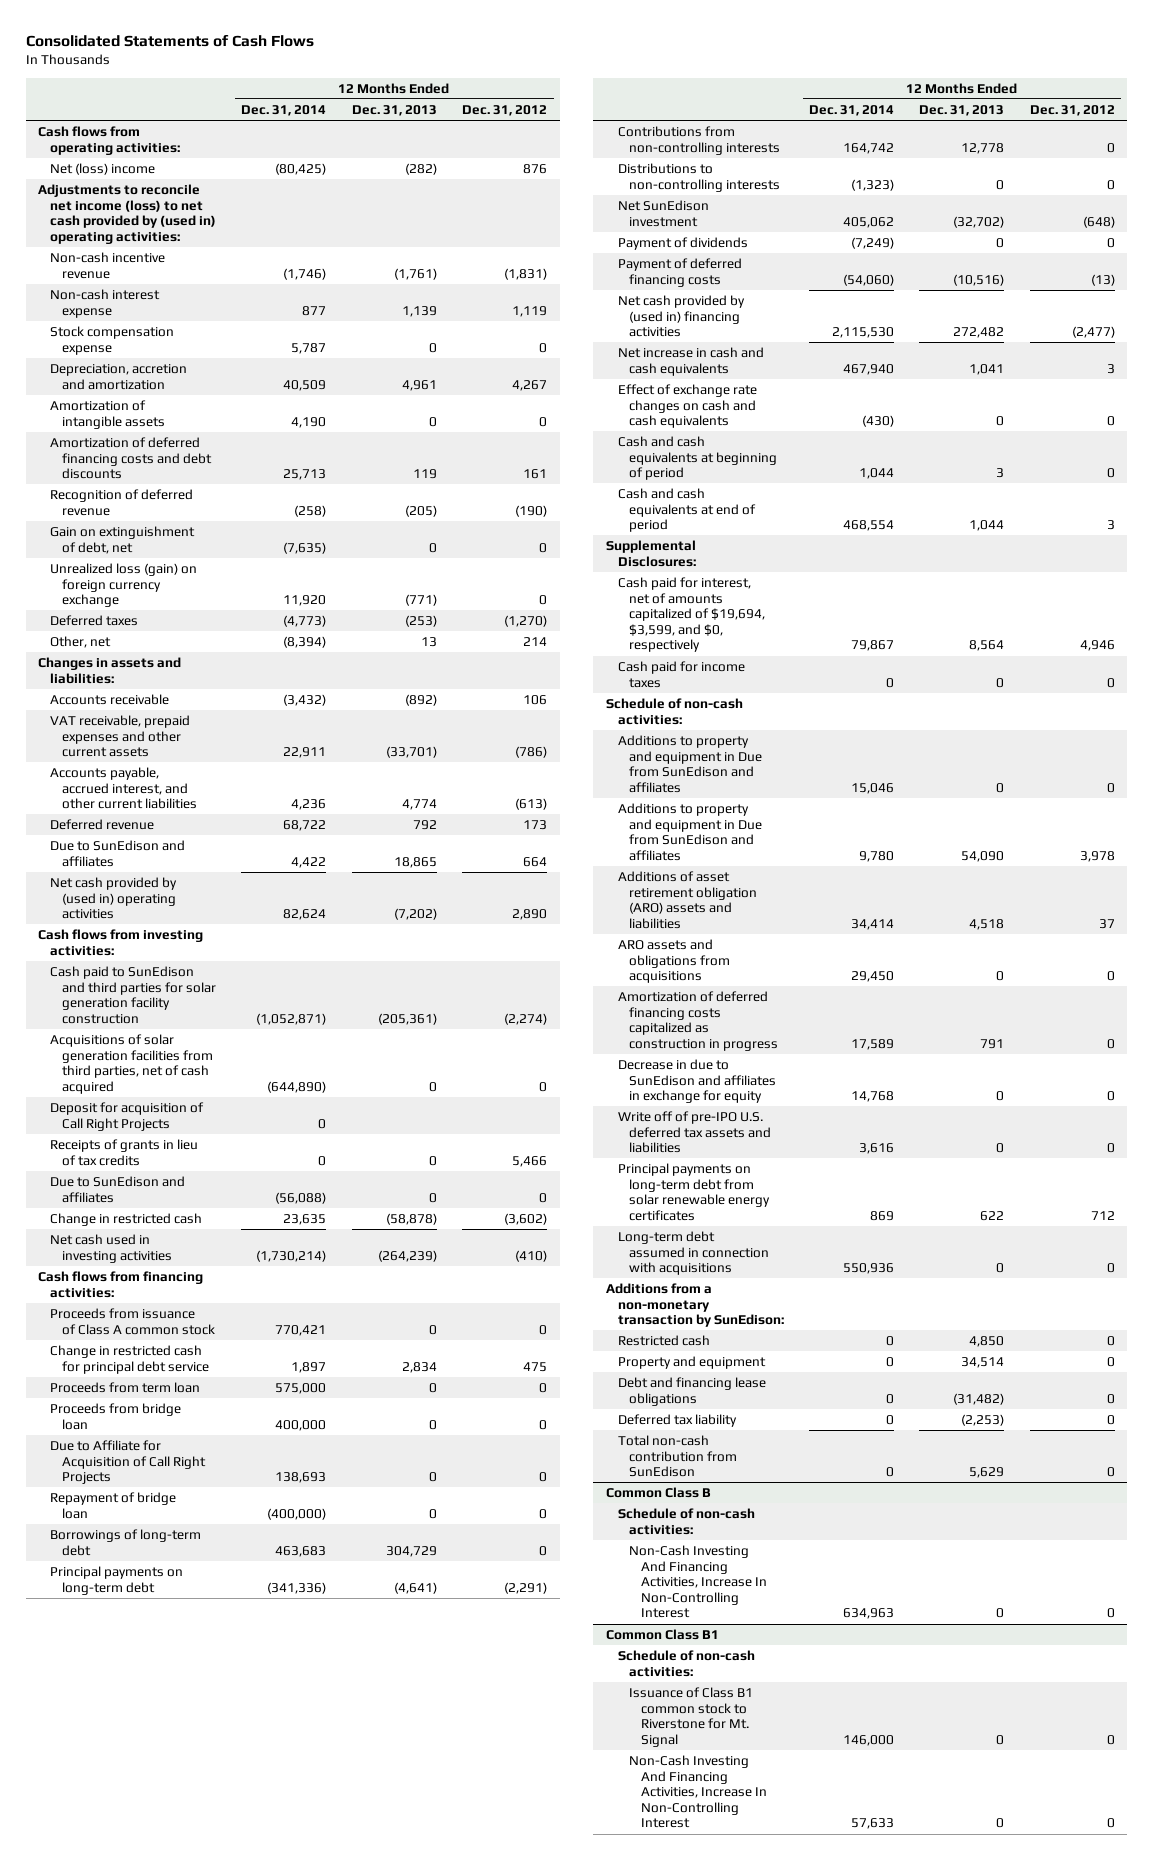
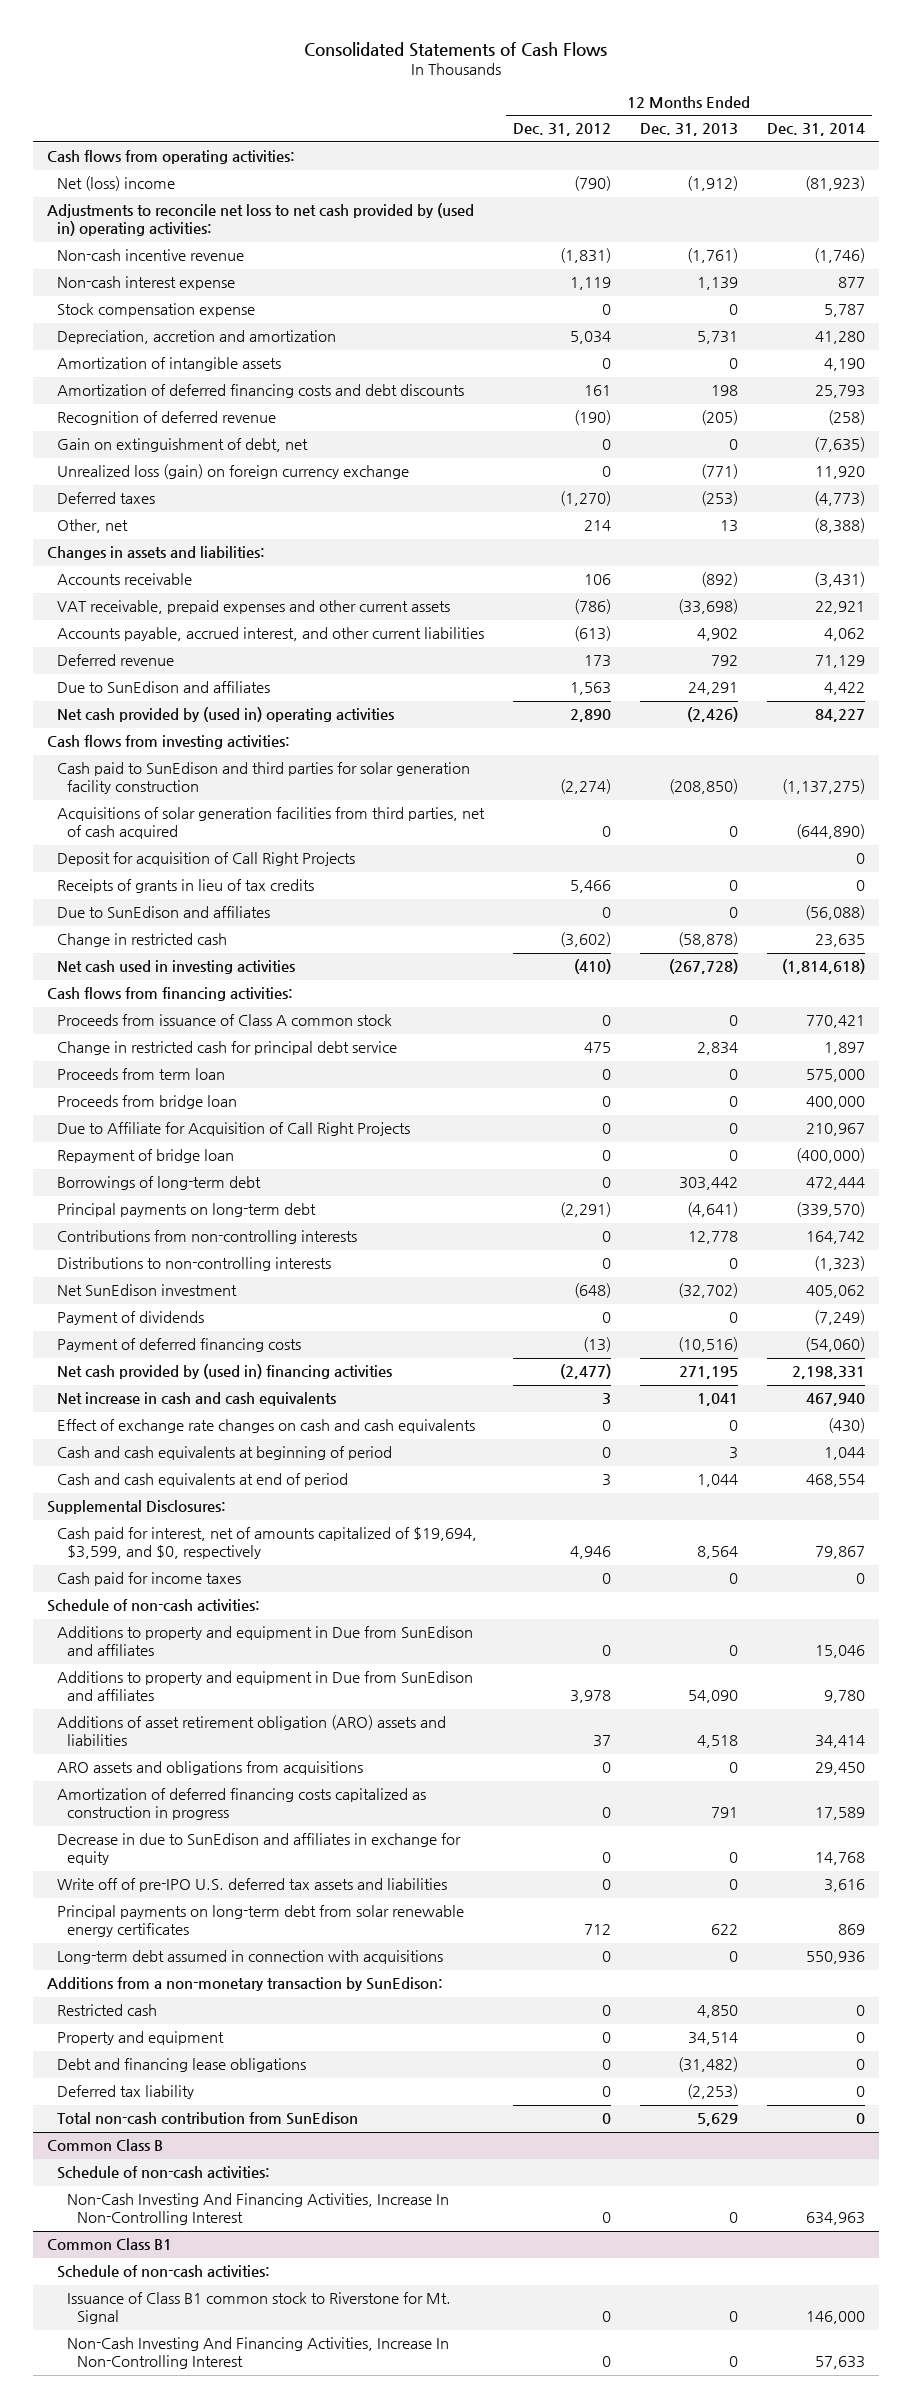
[275,162,327,175] (80,425) -> [804,176,865,192] (81,923)
[404,162,437,175] (282) -> [686,176,738,192] (1,912)
[523,163,548,174] 876 -> [574,176,612,192] (790)
[38,183,217,244] Adjustments to reconcile net income (loss) to net cash provided by (used in) operating activities: -> [47,203,475,237] Adjustments to reconcile net loss to net cash provided by (used in) operating activities:
[283,379,327,391] 40,509 -> [814,331,865,345] 41,280
[401,379,437,391] 4,961 -> [696,331,738,345] 5,731
[512,379,548,391] 4,267 -> [570,331,612,345] 5,034
[283,469,327,481] 25,713 -> [814,385,865,399] 25,793
[412,469,437,480] 119 -> [710,385,738,397] 198
[283,635,327,648] (8,394) -> [813,518,865,534] (8,388)
[283,693,327,706] (3,432) -> [813,572,865,588] (3,431)
[283,747,327,759] 22,911 -> [814,601,865,615] 22,921
[385,746,437,759] (33,701) -> [677,599,738,615] (33,698)
[291,799,327,811] 4,236 -> [823,628,865,642] 4,062
[401,799,437,811] 4,774 -> [696,628,738,642] 4,902
[283,819,327,831] 68,722 -> [814,655,865,669] 71,129
[393,856,437,868] 18,865 -> [687,682,738,696] 24,291
[523,856,548,867] 664 -> [570,682,612,696] 1,563
[283,909,327,921] 82,624 -> [814,709,865,723] 84,227
[393,908,437,921] (7,202) -> [686,707,738,723] (2,426)
[256,1012,327,1025] (1,052,871) -> [781,779,865,795] (1,137,275)
[377,1012,437,1025] (205,361) -> [668,779,738,795] (208,850)
[256,1249,327,1262] (1,730,214) -> [781,959,865,975] (1,814,618)
[377,1249,437,1262] (264,239) -> [668,959,738,975] (267,728)
[275,1472,327,1484] 138,693 -> [805,1123,865,1137] 210,967
[275,1545,327,1557] 463,683 -> [805,1177,865,1191] 472,444
[385,1545,437,1557] 304,729 -> [678,1177,738,1191] 303,442
[267,1581,327,1594] (341,336) -> [795,1202,865,1218] (339,570)
[831,327,894,339] 2,115,530 -> [791,1366,865,1380] 2,198,331
[953,327,1005,339] 272,482 -> [678,1366,738,1380] 271,195

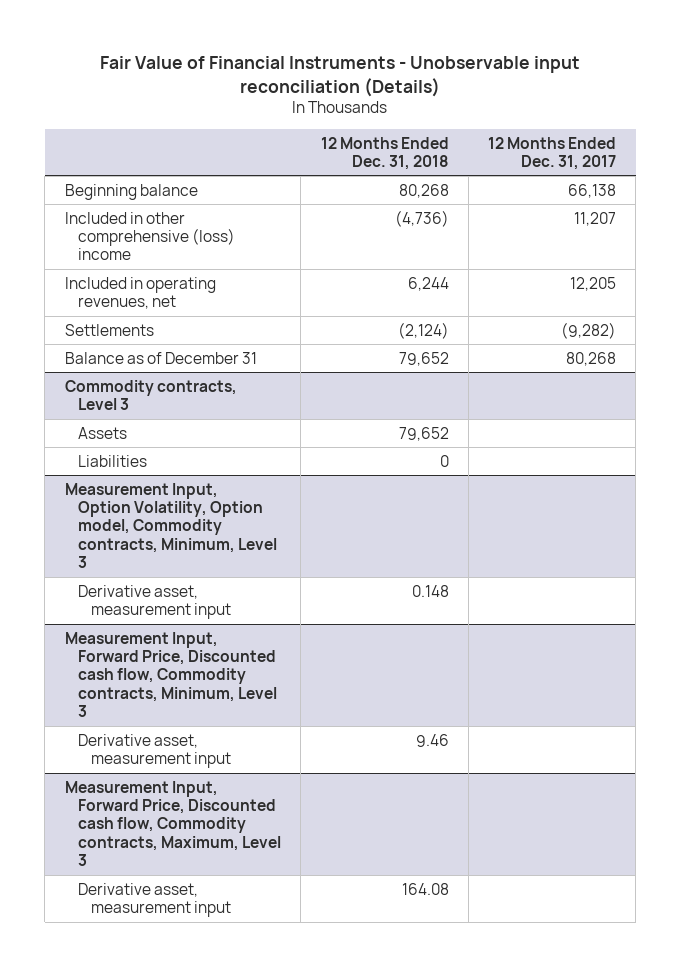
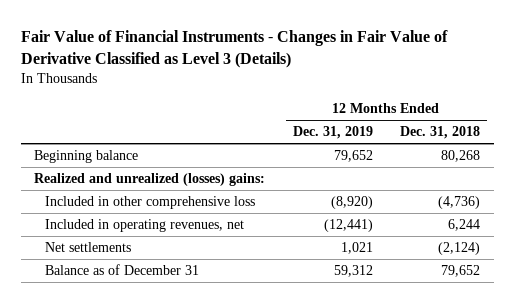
[100,55,581,97] Fair Value of Financial Instruments - Unobservable input reconciliation (Details) -> [20,30,448,69] Fair Value of Financial Instruments - Changes in Fair Value of Derivative Classified as Level 3 (Details)
[488,136,617,170] 12 Months Ended Dec. 31, 2017 -> none
none -> [292,126,373,140] Dec. 31, 2019
none -> [34,173,266,187] Realized and unrealized (losses) gains:
[64,211,236,261] Included in other comprehensive (loss) income -> [44,196,255,210] Included in other comprehensive loss
[64,323,154,336] Settlements -> [44,242,131,253] Net settlements
[64,379,237,411] Commodity contracts, Level 3 -> none
[78,426,128,439] Assets -> none
[78,454,148,467] Liabilities -> none
[64,482,278,569] Measurement Input, Option Volatility, Option model, Commodity contracts, Minimum, Level 3 -> none
[78,584,232,620] Derivative asset, measurement input -> none
[64,631,278,718] Measurement Input, Forward Price, Discounted cash flow, Commodity contracts, Minimum, Level 3 -> none
[78,733,232,769] Derivative asset, measurement input -> none
[64,780,282,867] Measurement Input, Forward Price, Discounted cash flow, Commodity contracts, Maximum, Level 3 -> none
[78,882,232,918] Derivative asset, measurement input -> none

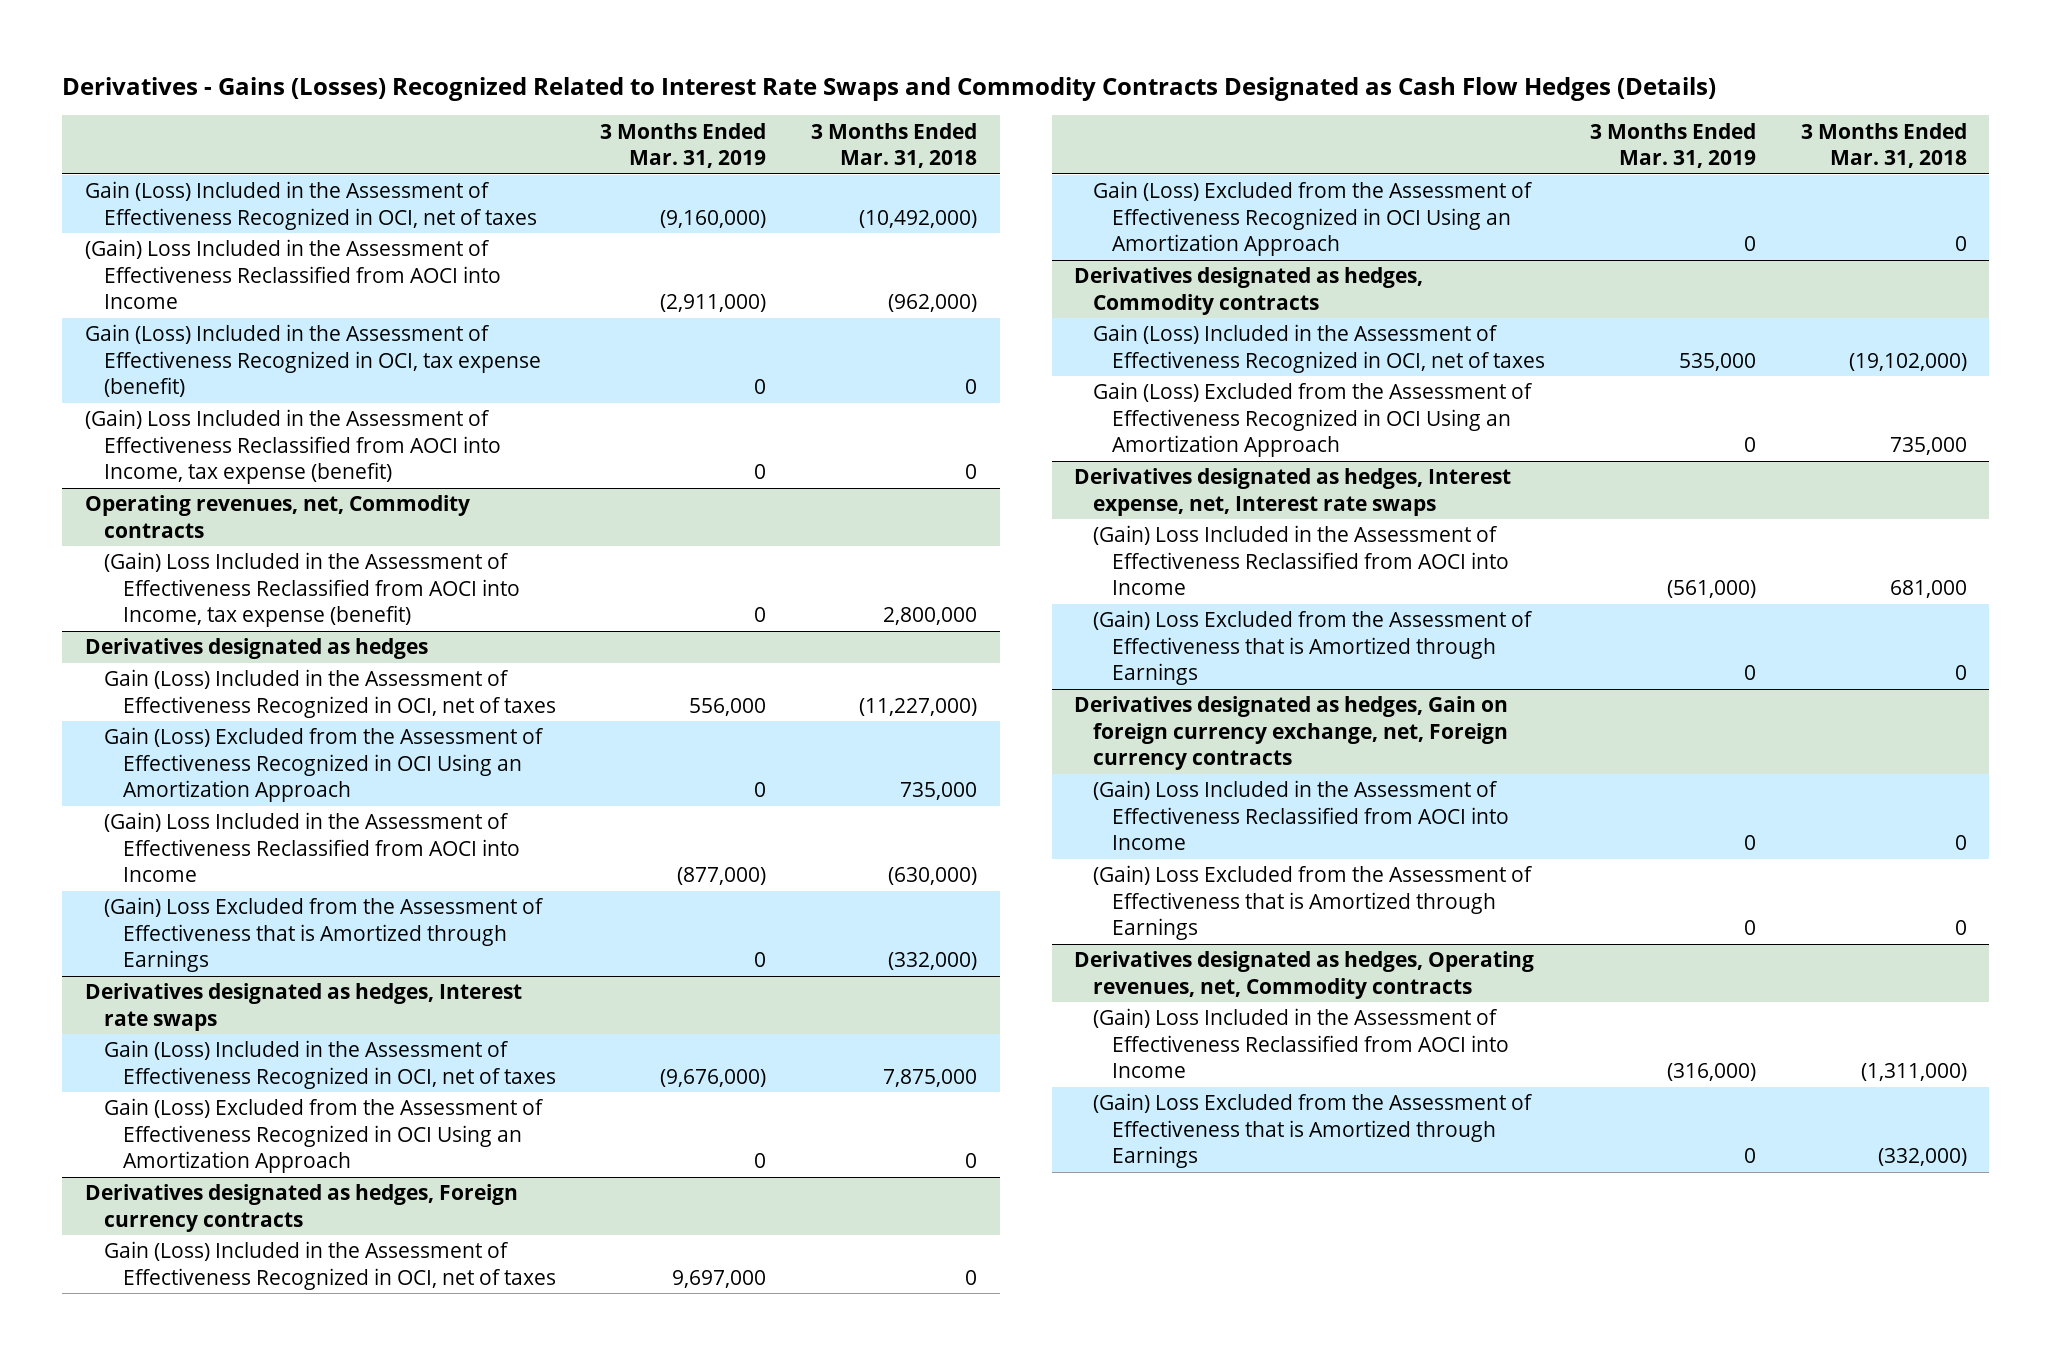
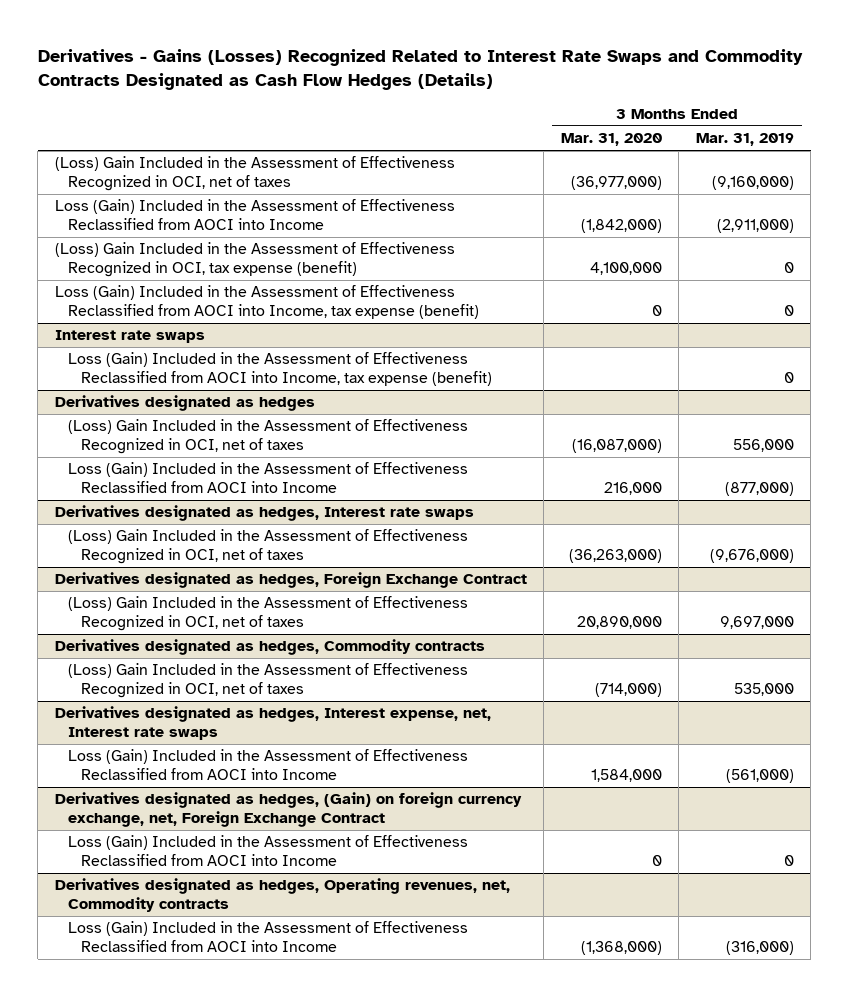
[811,122,978,169] 3 Months Ended Mar. 31, 2018 -> none
none -> [560,133,662,147] Mar. 31, 2020
[84,495,470,538] Operating revenues, net, Commodity contracts -> none
[84,181,537,230] Gain (Loss) Included in the Assessment of Effectiveness Recognized in OCI, net of taxes -> [54,156,455,192] (Loss) Gain Included in the Assessment of Effectiveness Recognized in OCI, net of taxes
[84,239,501,310] (Gain) Loss Included in the Assessment of Effectiveness Reclassified from AOCI into Income -> [54,199,455,231] Loss (Gain) Included in the Assessment of Effectiveness Reclassified from AOCI into Income
[84,324,541,398] Gain (Loss) Included in the Assessment of Effectiveness Recognized in OCI, tax expense (benefit) -> [54,242,455,278] (Loss) Gain Included in the Assessment of Effectiveness Recognized in OCI, tax expense (benefit)
[84,409,501,485] (Gain) Loss Included in the Assessment of Effectiveness Reclassified from AOCI into Income, tax expense (benefit) -> [54,285,480,320] Loss (Gain) Included in the Assessment of Effectiveness Reclassified from AOCI into Income, tax expense (benefit)
none -> [54,330,205,344] Interest rate swaps
[103,552,520,628] (Gain) Loss Included in the Assessment of Effectiveness Reclassified from AOCI into Income, tax expense (benefit) -> [68,352,493,387] Loss (Gain) Included in the Assessment of Effectiveness Reclassified from AOCI into Income, tax expense (benefit)
[103,727,544,803] Gain (Loss) Excluded from the Assessment of Effectiveness Recognized in OCI Using an Amortization Approach -> none
[103,897,544,973] (Gain) Loss Excluded from the Assessment of Effectiveness that is Amortized through Earnings -> none
[103,669,556,718] Gain (Loss) Included in the Assessment of Effectiveness Recognized in OCI, net of taxes -> [68,419,469,455] (Loss) Gain Included in the Assessment of Effectiveness Recognized in OCI, net of taxes
[103,812,520,883] (Gain) Loss Included in the Assessment of Effectiveness Reclassified from AOCI into Income -> [68,462,469,494] Loss (Gain) Included in the Assessment of Effectiveness Reclassified from AOCI into Income
[103,1098,544,1174] Gain (Loss) Excluded from the Assessment of Effectiveness Recognized in OCI Using an Amortization Approach -> none
[1093,181,1534,257] Gain (Loss) Excluded from the Assessment of Effectiveness Recognized in OCI Using an Amortization Approach -> none
[103,1040,556,1089] Gain (Loss) Included in the Assessment of Effectiveness Recognized in OCI, net of taxes -> [68,529,469,565] (Loss) Gain Included in the Assessment of Effectiveness Recognized in OCI, net of taxes
[84,1184,518,1232] Derivatives designated as hedges, Foreign currency contracts -> [54,572,527,589] Derivatives designated as hedges, Foreign Exchange Contract
[103,1241,556,1290] Gain (Loss) Included in the Assessment of Effectiveness Recognized in OCI, net of taxes -> [68,596,469,632] (Loss) Gain Included in the Assessment of Effectiveness Recognized in OCI, net of taxes
[1093,382,1534,458] Gain (Loss) Excluded from the Assessment of Effectiveness Recognized in OCI Using an Amortization Approach -> none
[1093,324,1546,373] Gain (Loss) Included in the Assessment of Effectiveness Recognized in OCI, net of taxes -> [68,663,469,699] (Loss) Gain Included in the Assessment of Effectiveness Recognized in OCI, net of taxes
[1093,610,1534,686] (Gain) Loss Excluded from the Assessment of Effectiveness that is Amortized through Earnings -> none
[1093,865,1534,941] (Gain) Loss Excluded from the Assessment of Effectiveness that is Amortized through Earnings -> none
[1093,525,1510,596] (Gain) Loss Included in the Assessment of Effectiveness Reclassified from AOCI into Income -> [68,749,469,781] Loss (Gain) Included in the Assessment of Effectiveness Reclassified from AOCI into Income
[1074,696,1509,771] Derivatives designated as hedges, Gain on foreign currency exchange, net, Foreign currency contracts -> [54,792,522,828] Derivatives designated as hedges, (Gain) on foreign currency exchange, net, Foreign Exchange Contract
[1093,780,1510,851] (Gain) Loss Included in the Assessment of Effectiveness Reclassified from AOCI into Income -> [68,835,469,867] Loss (Gain) Included in the Assessment of Effectiveness Reclassified from AOCI into Income
[1093,1093,1534,1169] (Gain) Loss Excluded from the Assessment of Effectiveness that is Amortized through Earnings -> none
[1093,1008,1510,1079] (Gain) Loss Included in the Assessment of Effectiveness Reclassified from AOCI into Income -> [68,921,469,953] Loss (Gain) Included in the Assessment of Effectiveness Reclassified from AOCI into Income

